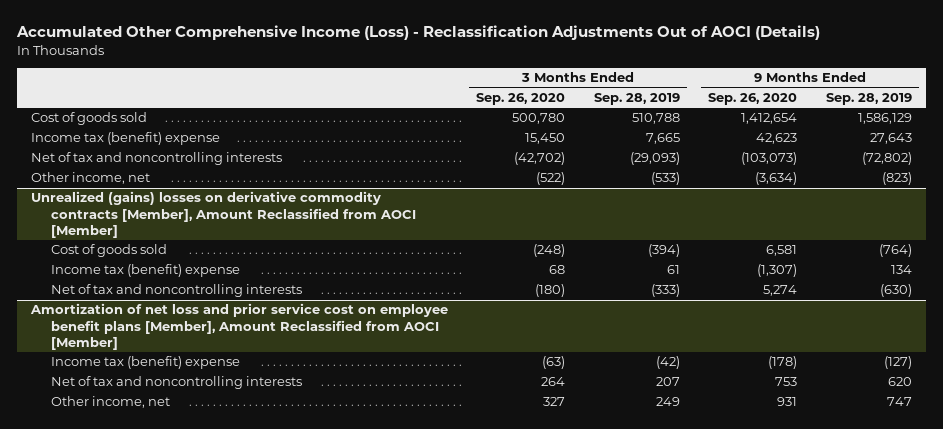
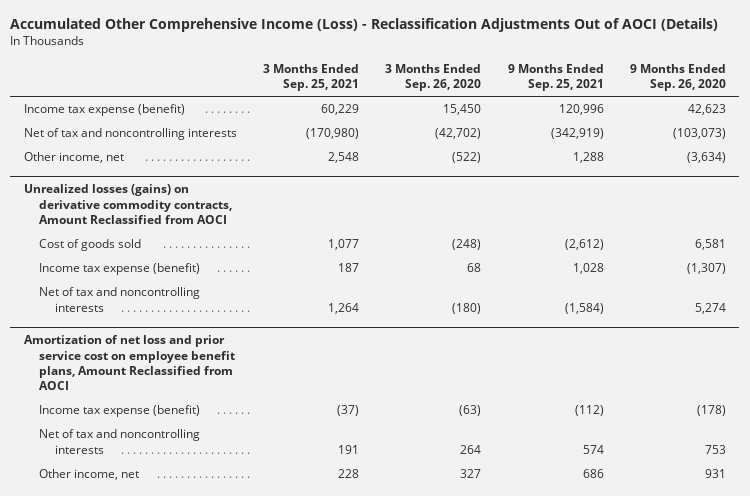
[593,93,680,106] Sep. 28, 2019 -> none
[825,93,912,106] Sep. 28, 2019 -> none
none -> [262,64,359,92] 3 Months Ended Sep. 25, 2021
none -> [507,64,604,92] 9 Months Ended Sep. 25, 2021
[31,112,148,126] Cost of goods sold -> none
[31,132,221,146] Income tax (benefit) expense -> [23,104,185,117] Income tax expense (benefit)
[31,191,416,238] Unrealized (gains) losses on derivative commodity contracts [Member], Amount Reclassified from AOCI [Member] -> [23,184,233,224] Unrealized losses (gains) on derivative commodity contracts, Amount Reclassified from AOCI
[50,264,240,278] Income tax (benefit) expense -> [39,263,201,276] Income tax expense (benefit)
[30,303,449,350] Amortization of net loss and prior service cost on employee benefit plans [Member], Amount Reclassified from AOCI [Member] -> [23,335,236,391] Amortization of net loss and prior service cost on employee benefit plans, Amount Reclassified from AOCI
[50,356,240,370] Income tax (benefit) expense -> [39,405,201,418] Income tax expense (benefit)

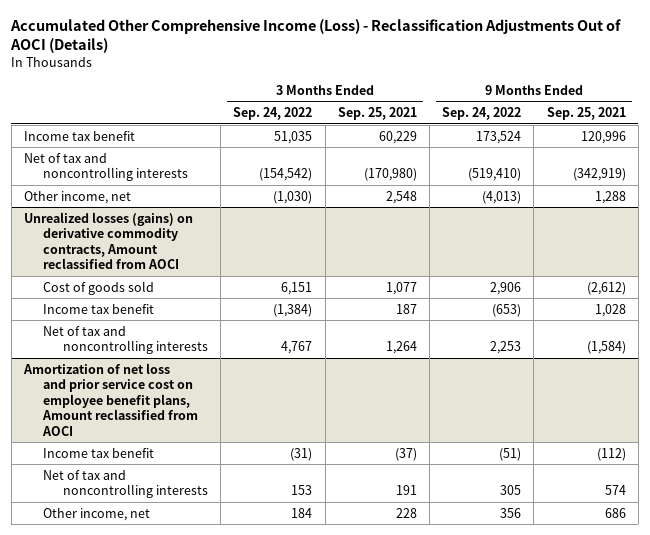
[385,64,482,92] 3 Months Ended Sep. 26, 2020 -> none
[630,64,727,92] 9 Months Ended Sep. 26, 2020 -> none
none -> [233,107,313,121] Sep. 24, 2022
none -> [442,107,522,121] Sep. 24, 2022
[23,104,185,117] Income tax expense (benefit) -> [24,130,136,141] Income tax benefit
[23,184,233,224] Unrealized losses (gains) on derivative commodity contracts, Amount Reclassified from AOCI -> [24,211,194,270] Unrealized losses (gains) on derivative commodity contracts, Amount reclassified from AOCI
[39,263,201,276] Income tax expense (benefit) -> [43,303,155,314] Income tax benefit
[23,335,236,391] Amortization of net loss and prior service cost on employee benefit plans, Amount Reclassified from AOCI -> [23,362,199,436] Amortization of net loss and prior service cost on employee benefit plans, Amount reclassified from AOCI
[39,405,201,418] Income tax expense (benefit) -> [43,447,155,458] Income tax benefit

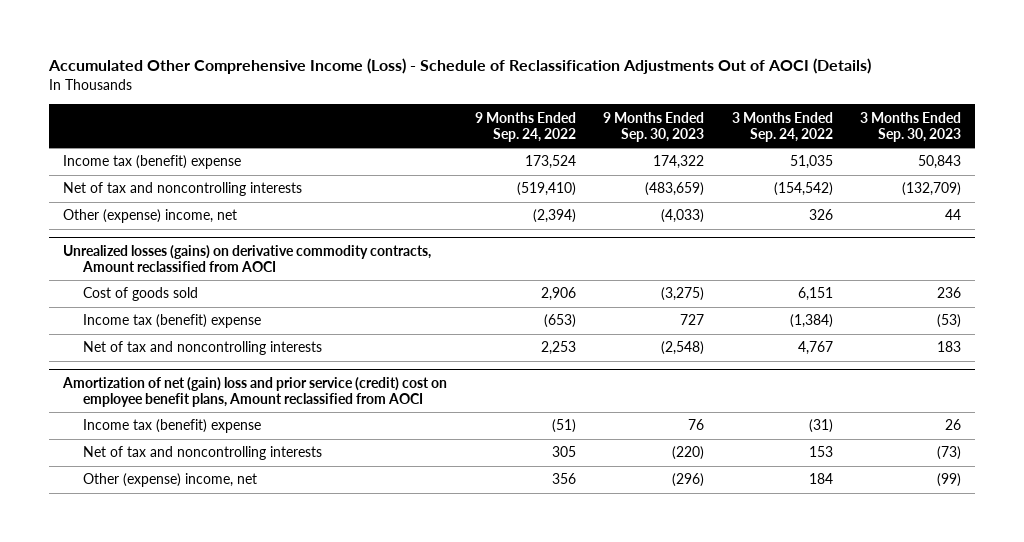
[10,18,622,54] Accumulated Other Comprehensive Income (Loss) - Reclassification Adjustments Out of AOCI (Details) -> [48,58,872,75] Accumulated Other Comprehensive Income (Loss) - Schedule of Reclassification Adjustments Out of AOCI (Details)
[337,107,417,121] Sep. 25, 2021 -> none
[546,107,626,121] Sep. 25, 2021 -> none
none -> [603,111,705,142] 9 Months Ended Sep. 30, 2023
none -> [860,111,962,142] 3 Months Ended Sep. 30, 2023
[24,130,136,141] Income tax benefit -> [62,155,241,170] Income tax (benefit) expense
[24,190,132,204] Other income, net -> [62,209,237,224] Other (expense) income, net
[273,190,313,204] (1,030) -> [808,209,833,221] 326
[482,190,522,204] (4,013) -> [532,209,576,224] (2,394)
[43,303,155,314] Income tax benefit -> [83,314,262,329] Income tax (benefit) expense
[23,362,199,436] Amortization of net loss and prior service cost on employee benefit plans, Amount reclassified from AOCI -> [61,376,447,407] Amortization of net (gain) loss and prior service (credit) cost on employee benefit plans, Amount reclassified from AOCI
[43,447,155,458] Income tax benefit -> [83,419,262,434] Income tax (benefit) expense
[43,507,151,521] Other income, net -> [83,473,258,488] Other (expense) income, net

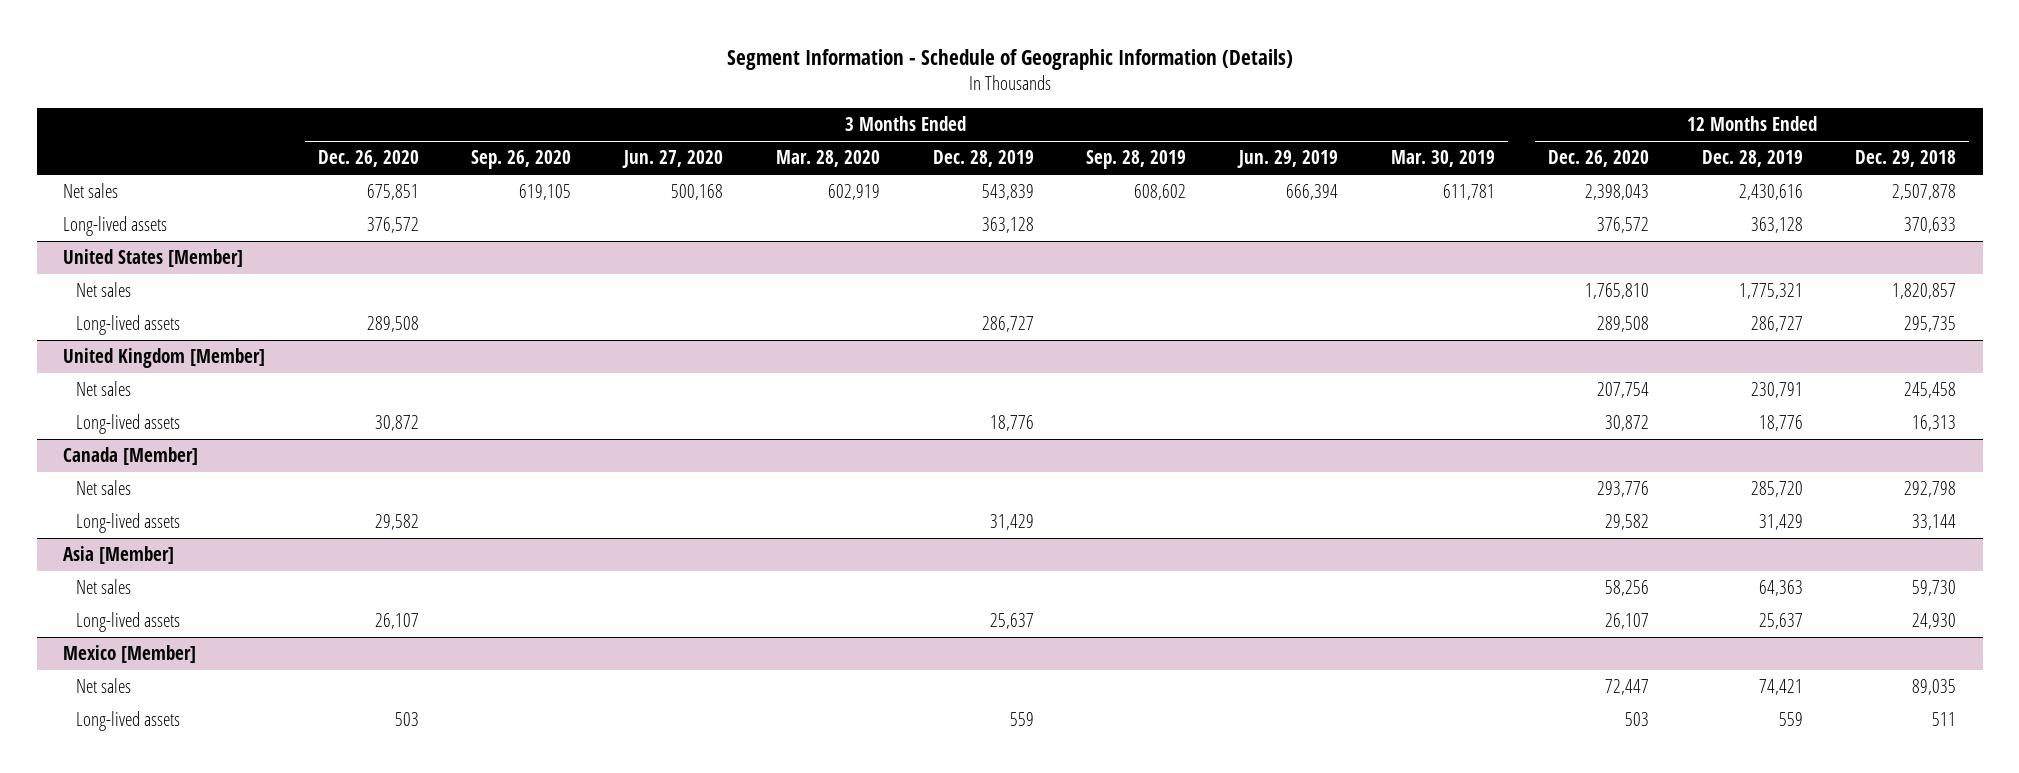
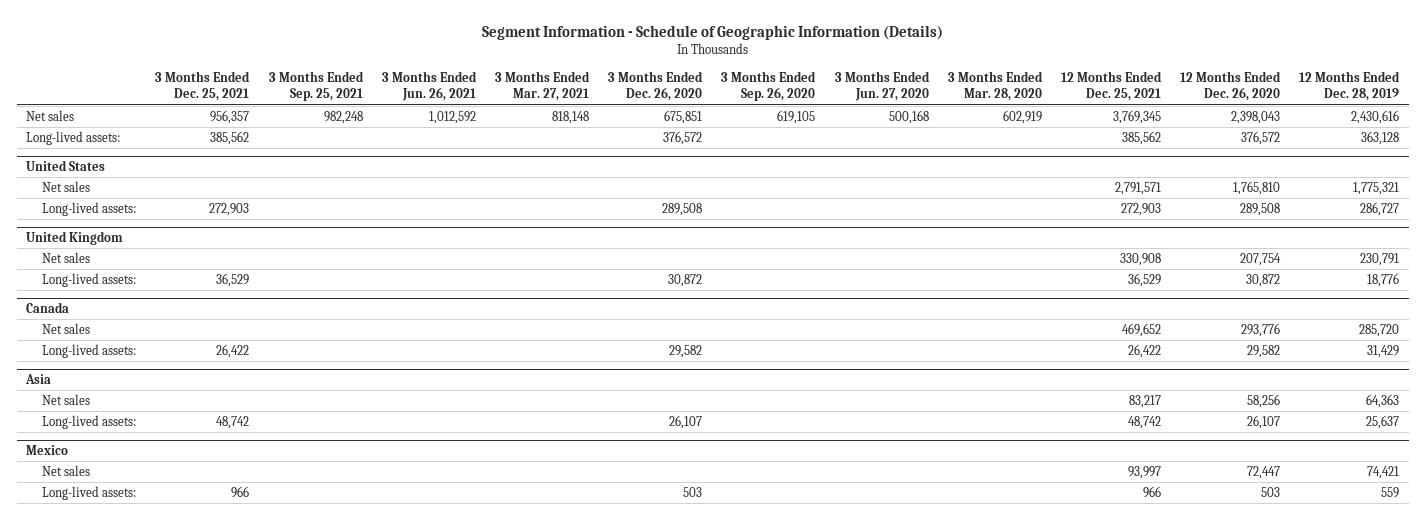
[932,150,1034,168] Dec. 28, 2019 -> none
[1086,150,1187,170] Sep. 28, 2019 -> none
[1237,150,1339,169] Jun. 29, 2019 -> none
[1391,150,1496,168] Mar. 30, 2019 -> none
[1855,150,1957,168] Dec. 29, 2018 -> none
none -> [155,70,251,102] 3 Months Ended Dec. 25, 2021
none -> [268,70,364,102] 3 Months Ended Sep. 25, 2021
none -> [381,70,477,102] 3 Months Ended Jun. 26, 2021
none -> [494,70,590,102] 3 Months Ended Mar. 27, 2021
none -> [1061,70,1163,102] 12 Months Ended Dec. 25, 2021
[62,215,167,236] Long-lived assets -> [26,131,121,146] Long-lived assets:
[62,248,243,267] United States [Member] -> [26,160,106,172] United States
[76,314,181,335] Long-lived assets -> [42,202,137,217] Long-lived assets:
[62,347,265,368] United Kingdom [Member] -> [26,231,124,246] United Kingdom
[76,413,181,434] Long-lived assets -> [42,273,137,288] Long-lived assets:
[62,446,198,465] Canada [Member] -> [26,302,70,314] Canada
[76,512,181,533] Long-lived assets -> [42,344,137,359] Long-lived assets:
[62,545,174,564] Asia [Member] -> [25,374,52,385] Asia
[76,611,181,632] Long-lived assets -> [42,415,137,430] Long-lived assets:
[62,644,196,663] Mexico [Member] -> [26,445,69,456] Mexico
[76,710,181,731] Long-lived assets -> [42,486,137,501] Long-lived assets:

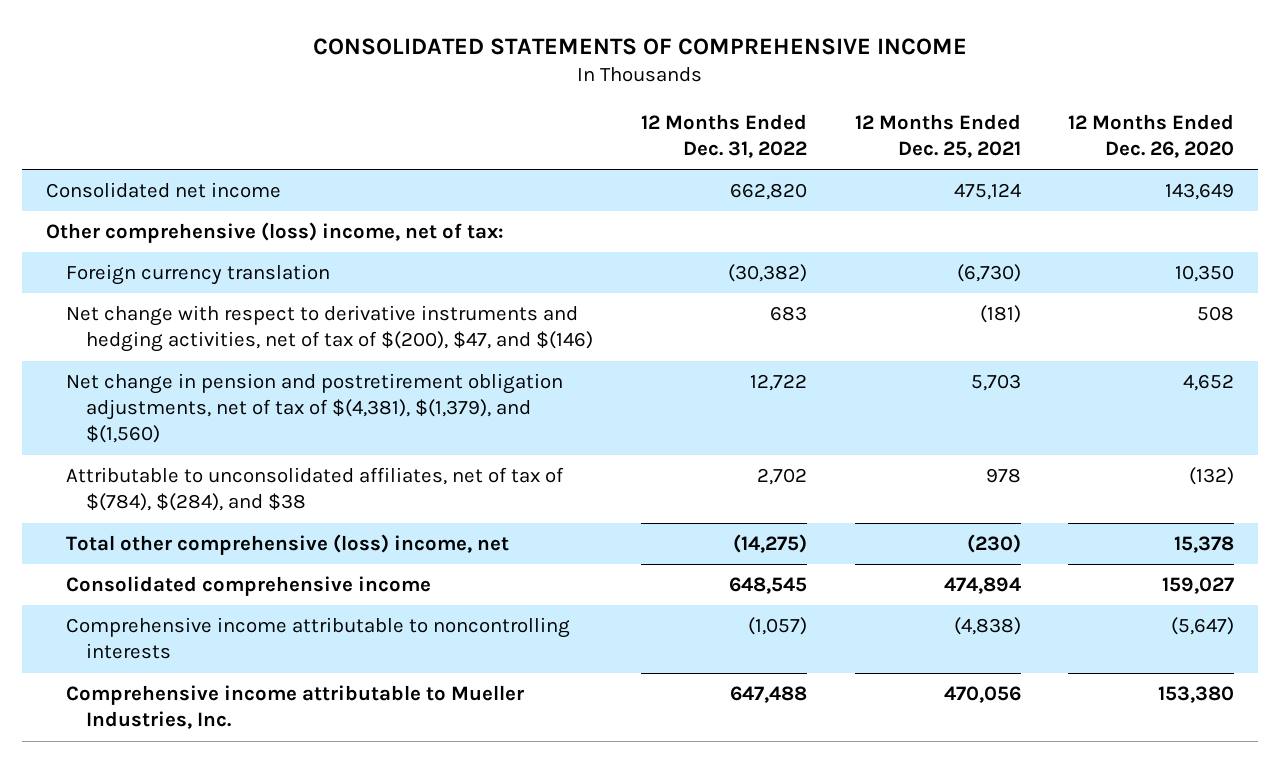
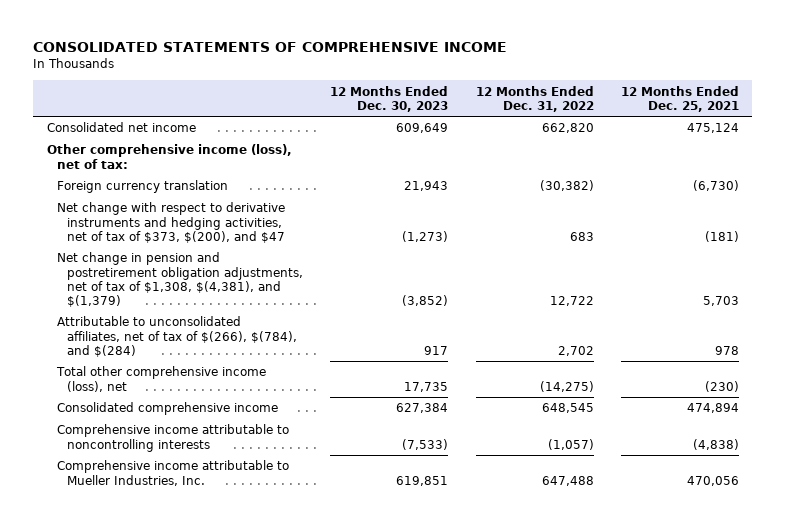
[1068,113,1235,158] 12 Months Ended Dec. 26, 2020 -> none
none -> [330,85,449,112] 12 Months Ended Dec. 30, 2023
[45,222,504,244] Other comprehensive (loss) income, net of tax: -> [46,144,292,169] Other comprehensive income (loss), net of tax:
[66,305,594,353] Net change with respect to derivative instruments and hedging activities, net of tax of $(200), $47, and $(146) -> [56,202,286,243] Net change with respect to derivative instruments and hedging activities, net of tax of $373, $(200), and $47
[66,373,564,444] Net change in pension and postretirement obligation adjustments, net of tax of $(4,381), $(1,379), and $(1,560) -> [56,252,304,307] Net change in pension and postretirement obligation adjustments, net of tax of $1,308, $(4,381), and $(1,379)
[66,467,565,512] Attributable to unconsolidated affiliates, net of tax of $(784), $(284), and $38 -> [56,316,298,357] Attributable to unconsolidated affiliates, net of tax of $(266), $(784), and $(284)
[66,534,510,556] Total other comprehensive (loss) income, net -> [55,366,266,392] Total other comprehensive income (loss), net

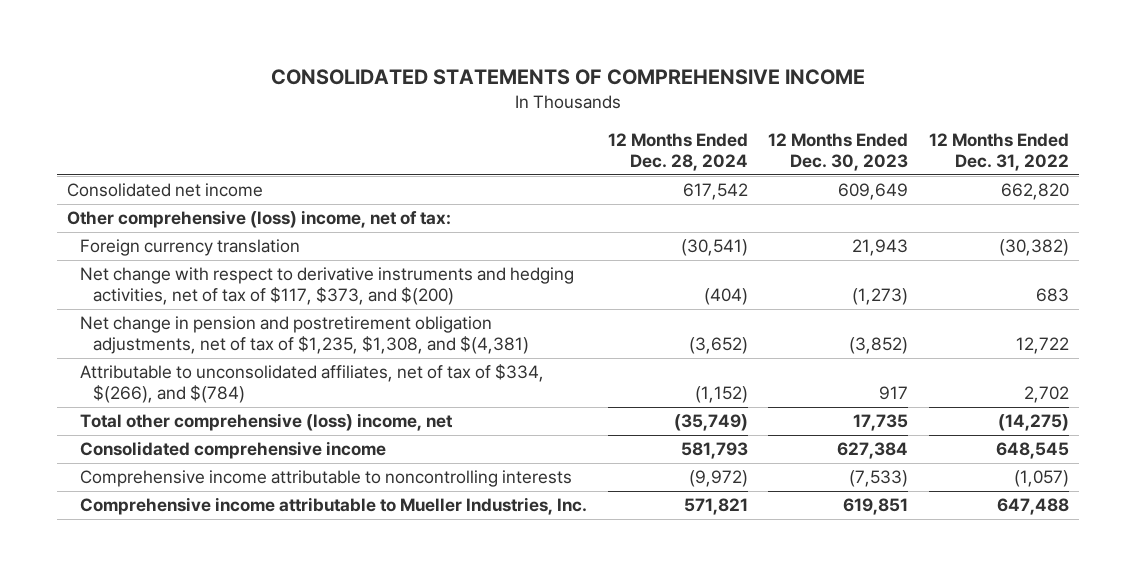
[620,85,739,112] 12 Months Ended Dec. 25, 2021 -> none
none -> [607,133,748,171] 12 Months Ended Dec. 28, 2024
[46,144,292,169] Other comprehensive income (loss), net of tax: -> [67,210,452,229] Other comprehensive (loss) income, net of tax:
[56,202,286,243] Net change with respect to derivative instruments and hedging activities, net of tax of $373, $(200), and $47 -> [80,267,575,306] Net change with respect to derivative instruments and hedging activities, net of tax of $117, $373, and $(200)
[56,252,304,307] Net change in pension and postretirement obligation adjustments, net of tax of $1,308, $(4,381), and $(1,379) -> [80,316,530,355] Net change in pension and postretirement obligation adjustments, net of tax of $1,235, $1,308, and $(4,381)
[56,316,298,357] Attributable to unconsolidated affiliates, net of tax of $(266), $(784), and $(284) -> [80,364,545,404] Attributable to unconsolidated affiliates, net of tax of $334, $(266), and $(784)
[55,366,266,392] Total other comprehensive income (loss), net -> [80,413,454,432] Total other comprehensive (loss) income, net

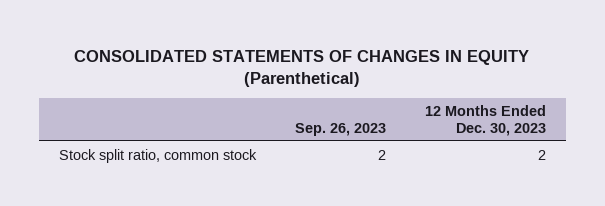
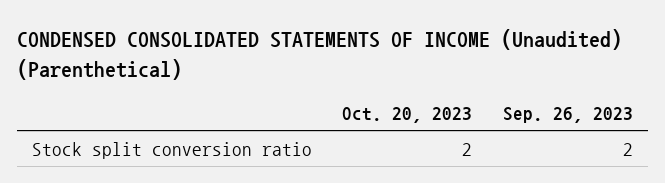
[74,49,530,87] CONSOLIDATED STATEMENTS OF CHANGES IN EQUITY (Parenthetical) -> [16,29,622,80] CONDENSED CONSOLIDATED STATEMENTS OF INCOME (Unaudited) (Parenthetical)
[425,105,547,136] 12 Months Ended Dec. 30, 2023 -> none
none -> [342,106,473,123] Oct. 20, 2023
[58,148,257,163] Stock split ratio, common stock -> [32,141,313,159] Stock split conversion ratio

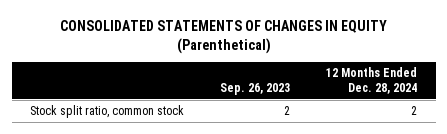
[16,29,622,80] CONDENSED CONSOLIDATED STATEMENTS OF INCOME (Unaudited) (Parenthetical) -> [59,19,387,54] CONSOLIDATED STATEMENTS OF CHANGES IN EQUITY (Parenthetical)
[342,106,473,123] Oct. 20, 2023 -> none
none -> [326,67,418,95] 12 Months Ended Dec. 28, 2024
[32,141,313,159] Stock split conversion ratio -> [29,105,184,119] Stock split ratio, common stock

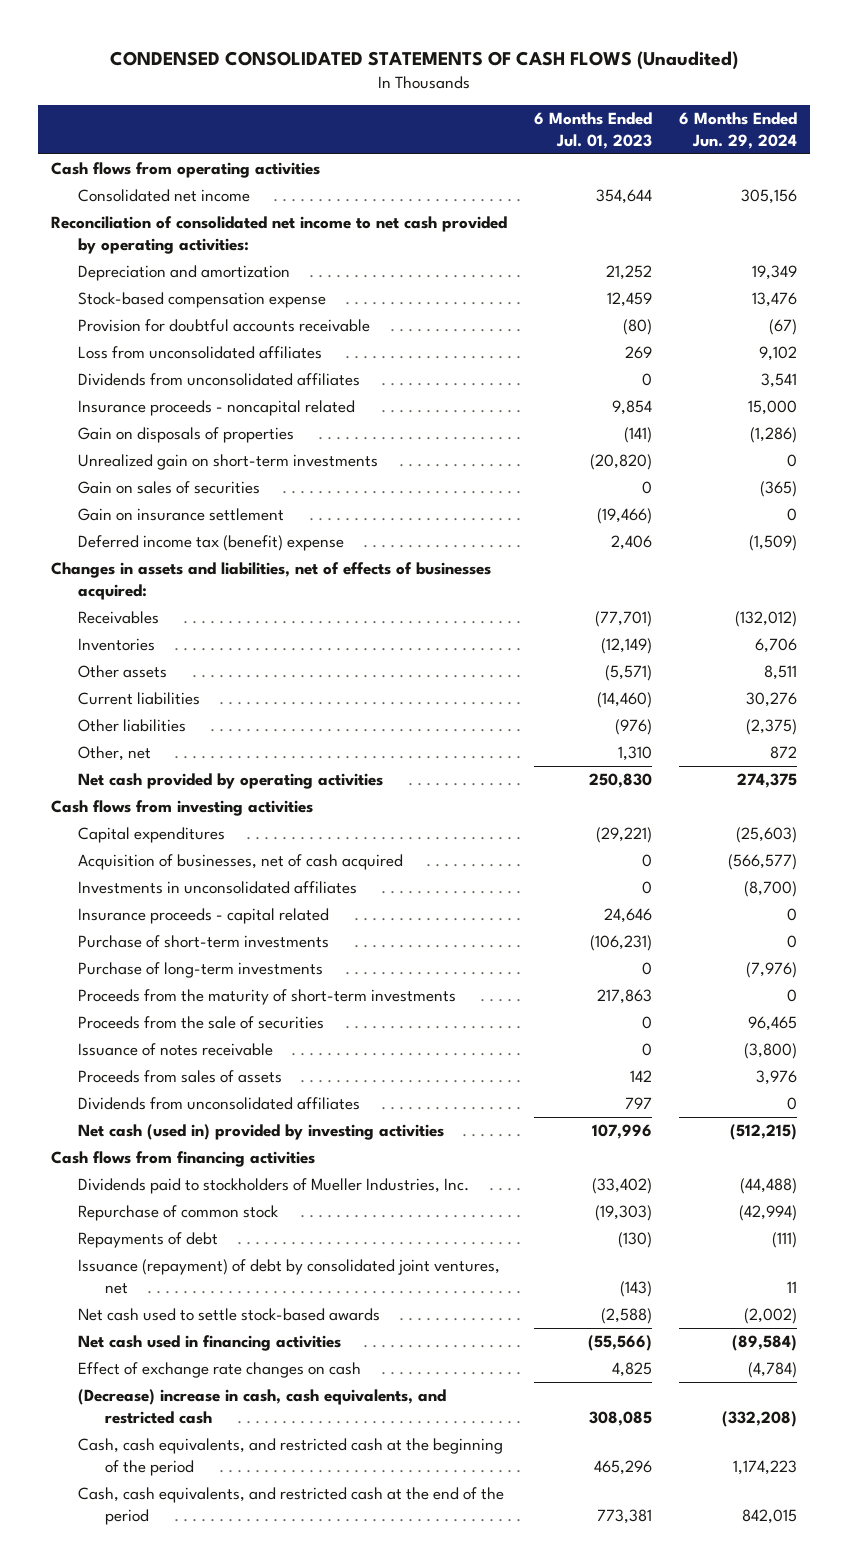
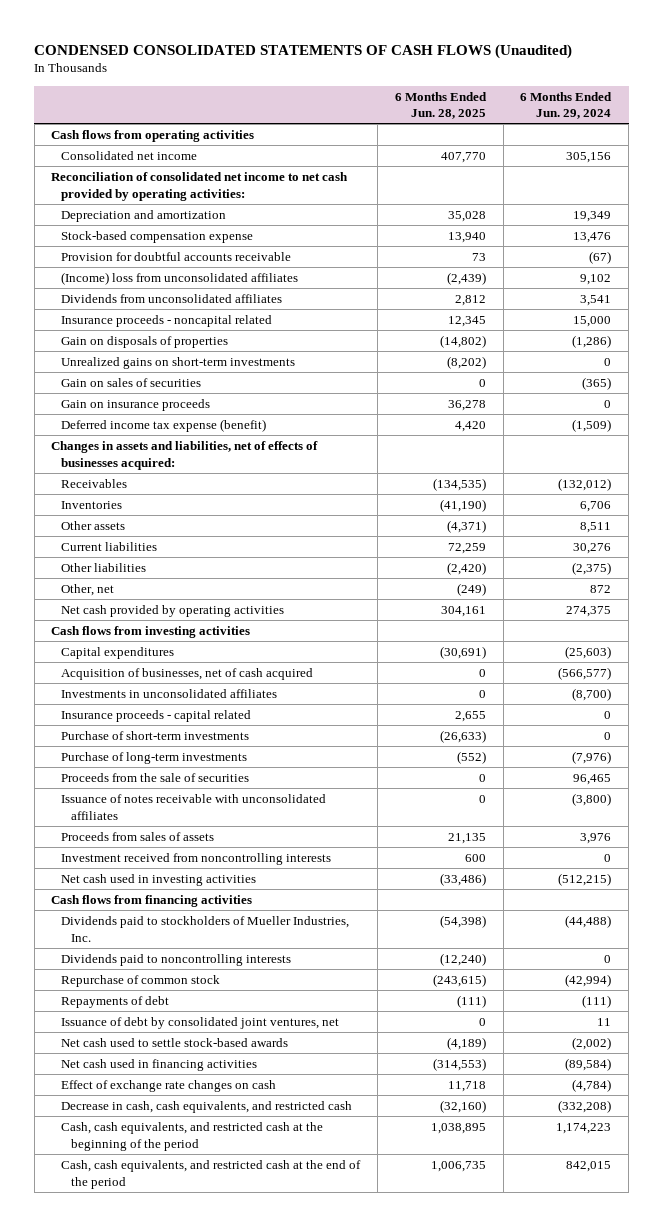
[534,111,653,149] 6 Months Ended Jul. 01, 2023 -> none
none -> [394,91,487,120] 6 Months Ended Jun. 28, 2025
[78,346,323,360] Loss from unconsolidated affiliates -> [61,271,299,285] (Income) loss from unconsolidated affiliates
[78,454,379,471] Unrealized gain on short-term investments -> [61,356,296,369] Unrealized gains on short-term investments
[78,508,285,522] Gain on insurance settlement -> [61,398,211,411] Gain on insurance proceeds
[78,535,345,552] Deferred income tax (benefit) expense -> [61,418,267,432] Deferred income tax expense (benefit)
[78,989,457,1006] Proceeds from the maturity of short-term investments -> none
[78,1043,274,1057] Issuance of notes receivable -> [61,793,327,820] Issuance of notes receivable with unconsolidated affiliates
[78,1097,361,1111] Dividends from unconsolidated affiliates -> none
none -> [61,852,332,865] Investment received from noncontrolling interests
[78,1124,445,1141] Net cash (used in) provided by investing activities -> [61,873,257,886] Net cash used in investing activities
none -> [61,953,292,966] Dividends paid to noncontrolling interests
[78,1259,501,1295] Issuance (repayment) of debt by consolidated joint ventures, net -> [61,1016,340,1029] Issuance of debt by consolidated joint ventures, net
[78,1389,447,1425] (Decrease) increase in cash, cash equivalents, and restricted cash -> [61,1100,353,1113] Decrease in cash, cash equivalents, and restricted cash

